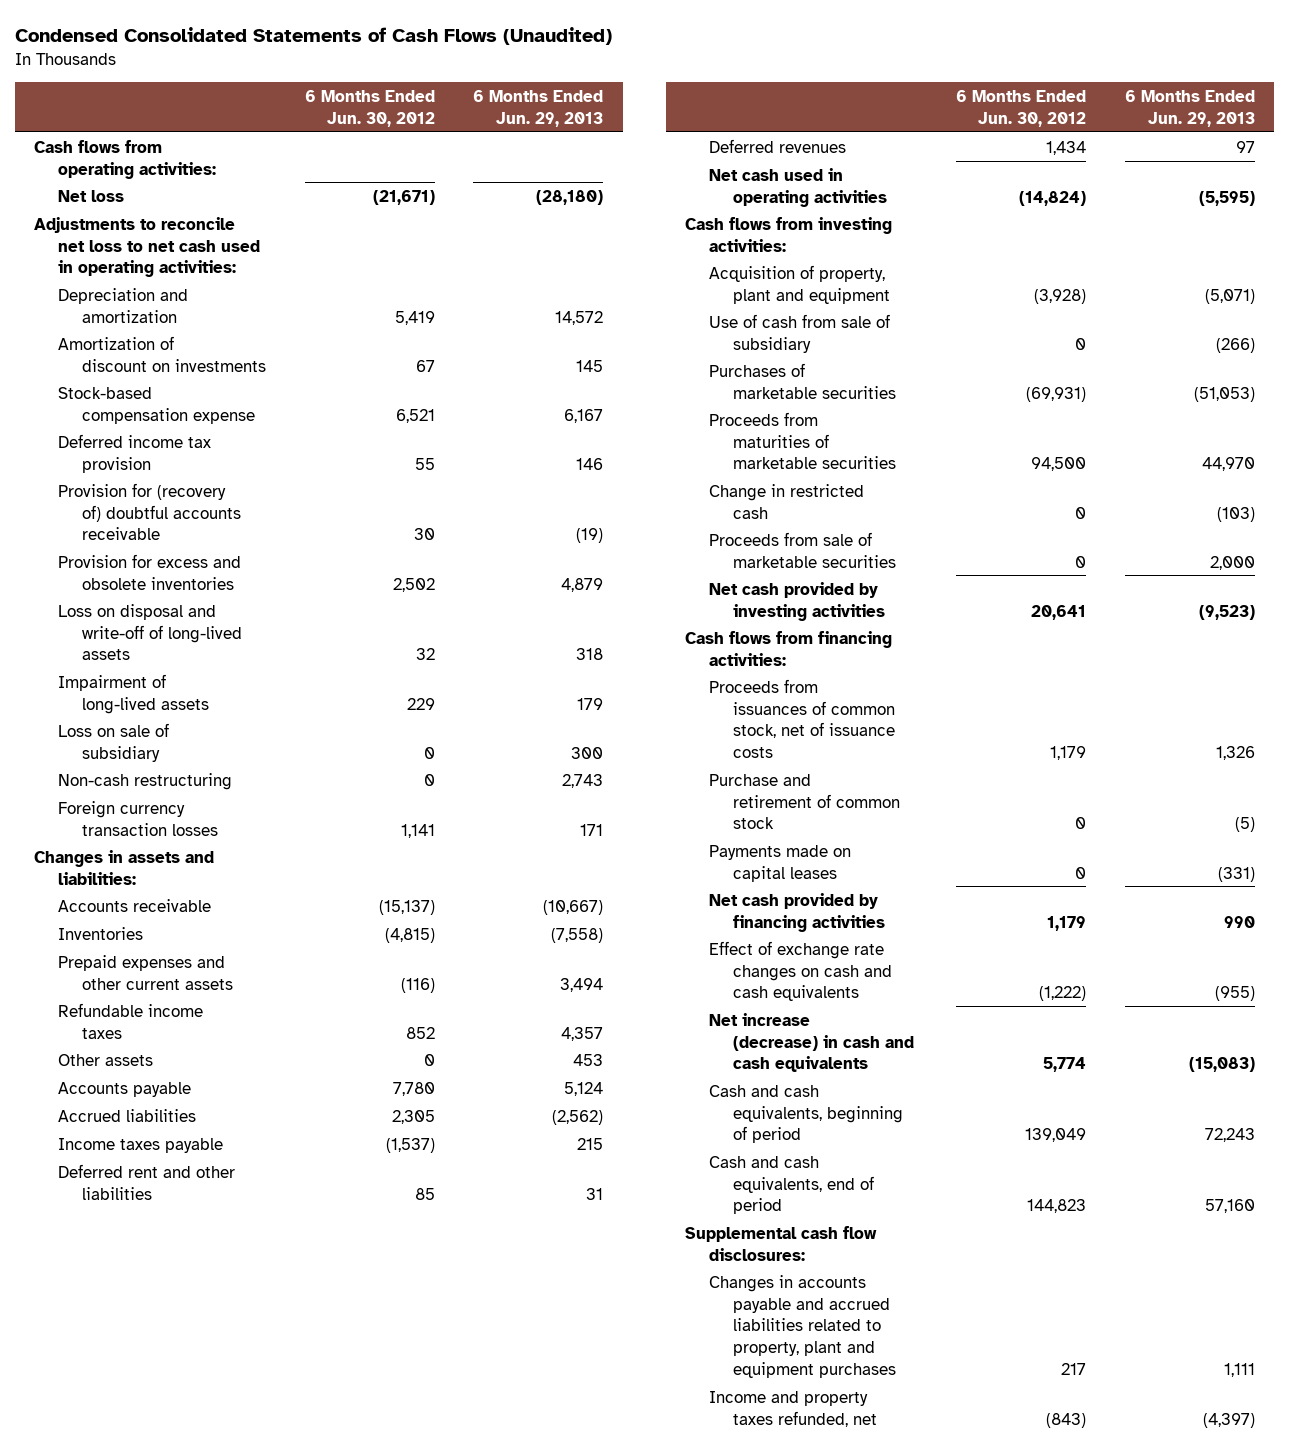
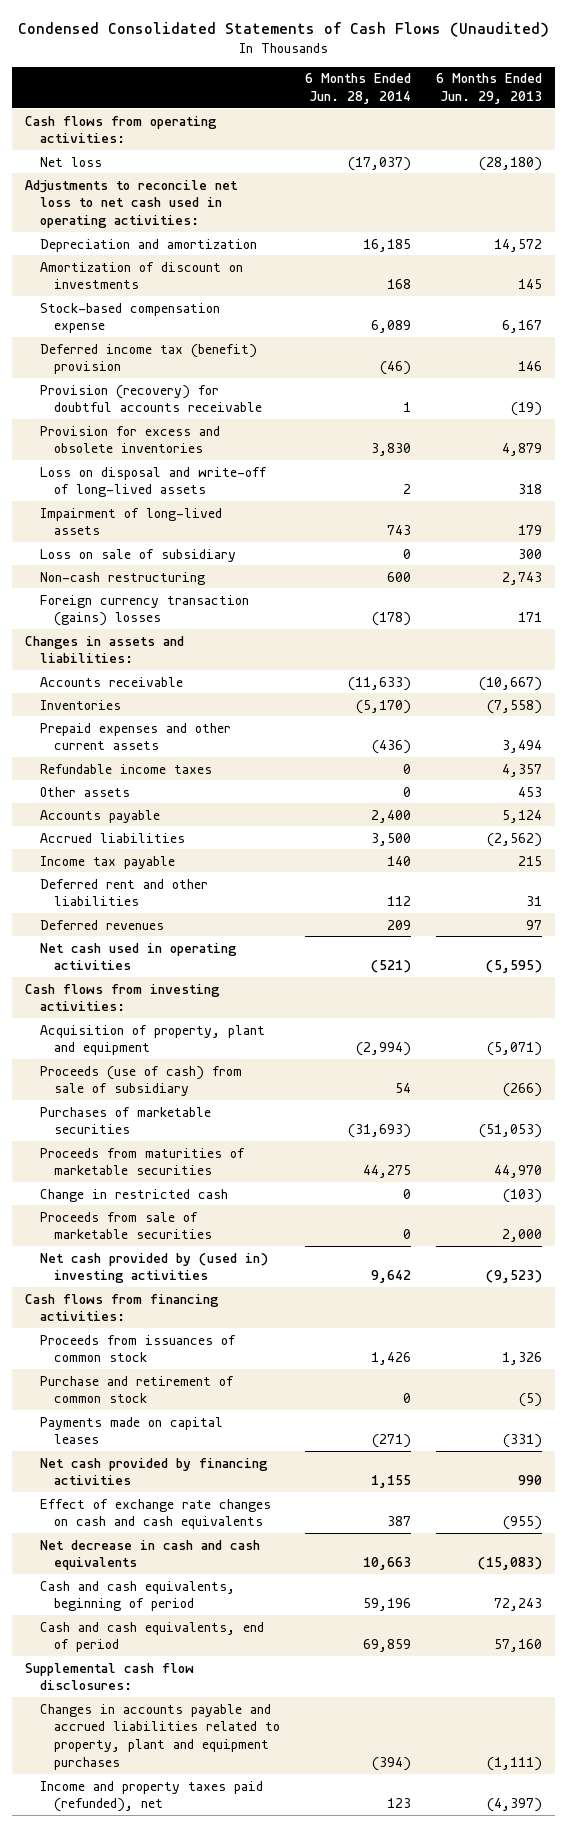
[304,89,435,127] 6 Months Ended Jun. 30, 2012 -> none
none -> [305,73,412,104] 6 Months Ended Jun. 28, 2014
[58,433,212,473] Deferred income tax provision -> [39,343,257,375] Deferred income tax (benefit) provision
[58,482,241,541] Provision for (recovery of) doubtful accounts receivable -> [39,384,263,413] Provision (recovery) for doubtful accounts receivable
[58,800,218,836] Foreign currency transaction losses -> [39,594,249,627] Foreign currency transaction (gains) losses
[58,1137,224,1153] Income taxes payable -> [39,855,175,869] Income tax payable
[709,313,891,353] Use of cash from sale of subsidiary -> [39,1065,242,1097] Proceeds (use of cash) from sale of subsidiary
[709,581,885,621] Net cash provided by investing activities -> [39,1252,268,1284] Net cash provided by (used in) investing activities
[709,678,895,759] Proceeds from issuances of common stock, net of issuance costs -> [39,1334,236,1363] Proceeds from issuances of common stock
[709,1012,914,1073] Net increase (decrease) in cash and cash equivalents -> [39,1539,260,1571] Net decrease in cash and cash equivalents
[1223,1363,1255,1378] 1,111 -> [487,1757,543,1772] (1,111)
[709,1390,877,1427] Income and property taxes refunded, net -> [39,1780,263,1813] Income and property taxes paid (refunded), net

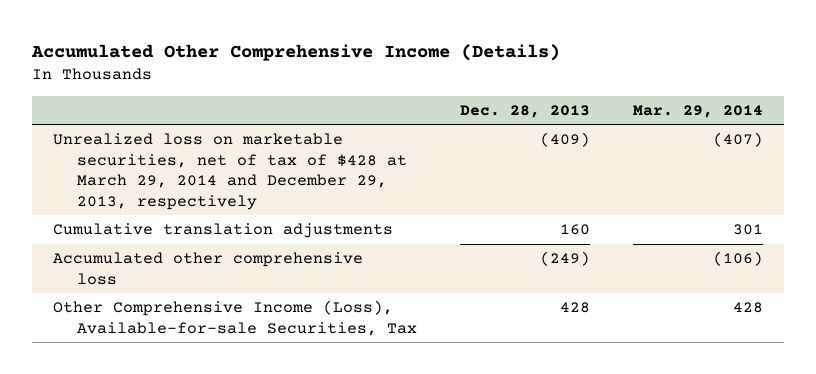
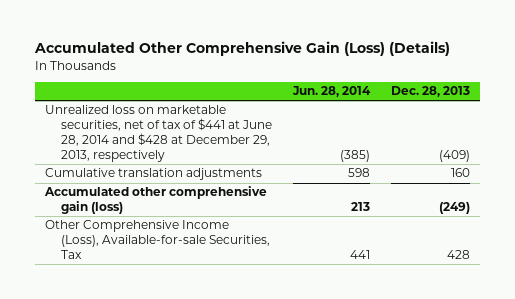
[30,44,560,62] Accumulated Other Comprehensive Income (Details) -> [33,41,450,57] Accumulated Other Comprehensive Gain (Loss) (Details)
[632,104,763,118] Mar. 29, 2014 -> none
none -> [291,86,371,98] Jun. 28, 2014
[53,133,407,210] Unrealized loss on marketable securities, net of tax of $428 at March 29, 2014 and December 29, 2013, respectively -> [45,105,273,163] Unrealized loss on marketable securities, net of tax of $441 at June 28, 2014 and $428 at December 29, 2013, respectively
[53,252,364,285] Accumulated other comprehensive loss -> [44,186,268,215] Accumulated other comprehensive gain (loss)

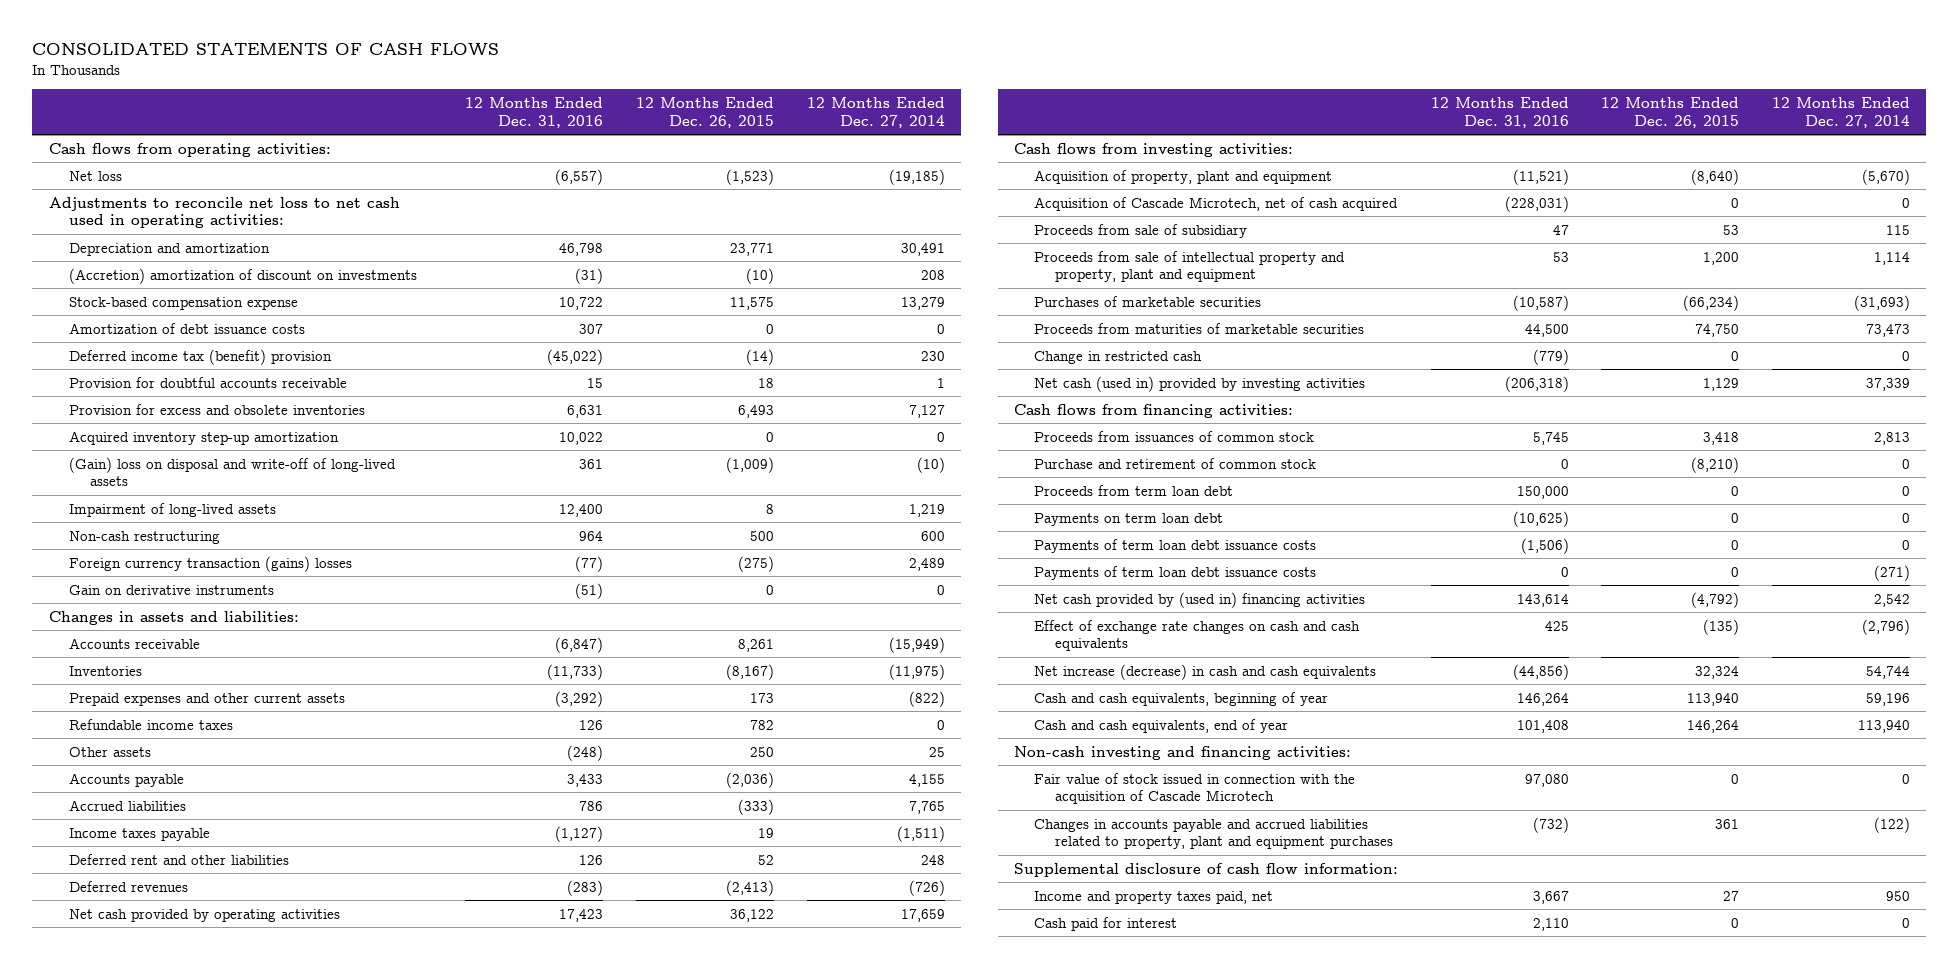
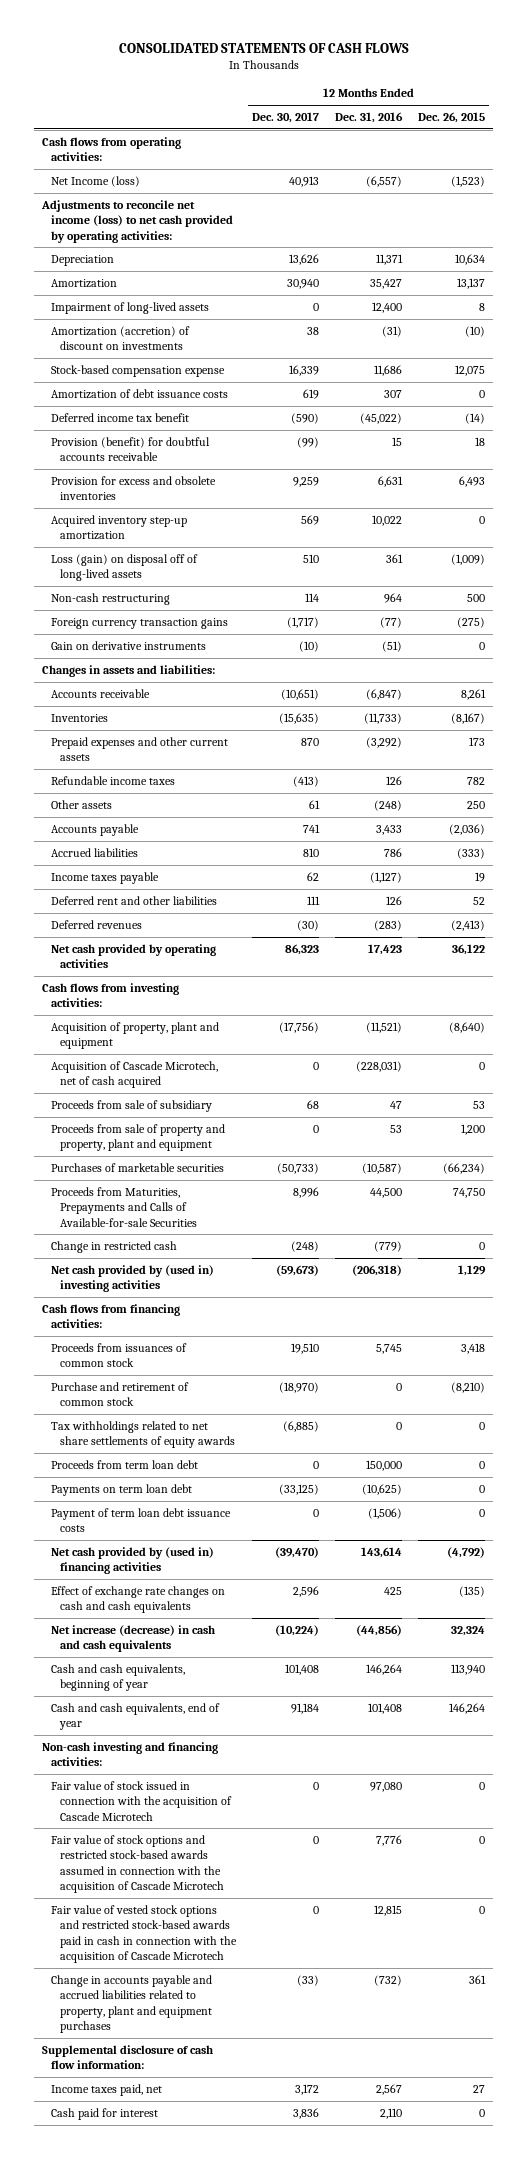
[806,96,945,128] 12 Months Ended Dec. 27, 2014 -> none
none -> [251,112,319,124] Dec. 30, 2017
[69,242,271,256] Depreciation and amortization -> none
[69,170,123,181] Net loss -> [50,175,140,187] Net Income (loss)
[48,196,400,229] Adjustments to reconcile net loss to net cash used in operating activities: -> [41,199,233,243] Adjustments to reconcile net income (loss) to net cash provided by operating activities:
none -> [50,254,114,266] Depreciation
none -> [50,278,117,288] Amortization
[69,502,277,517] Impairment of long-lived assets -> [50,301,209,314] Impairment of long-lived assets
[69,267,418,284] (Accretion) amortization of discount on investments -> [50,325,190,351] Amortization (accretion) of discount on investments
[559,296,604,310] 10,722 -> [374,364,403,376] 11,686
[730,296,775,310] 11,575 -> [455,364,486,376] 12,075
[69,348,333,365] Deferred income tax (benefit) provision -> [50,412,189,422] Deferred income tax benefit
[69,376,348,388] Provision for doubtful accounts receivable -> [50,436,210,462] Provision (benefit) for doubtful accounts receivable
[69,456,397,487] (Gain) loss on disposal and write-off of long-lived assets -> [50,553,198,582] Loss (gain) on disposal off of long-lived assets
[69,555,353,572] Foreign currency transaction (gains) losses -> [50,617,228,629] Foreign currency transaction gains
[1034,250,1346,283] Proceeds from sale of intellectual property and property, plant and equipment -> [50,1123,225,1152] Proceeds from sale of property and property, plant and equipment
[1034,322,1365,334] Proceeds from maturities of marketable securities -> [50,1186,197,1227] Proceeds from Maturities, Prepayments and Calls of Available-for-sale Securities
[1034,375,1366,392] Net cash (used in) provided by investing activities -> [50,1264,214,1293] Net cash provided by (used in) investing activities
none -> [50,1420,235,1449] Tax withholdings related to net share settlements of equity awards
[1034,565,1317,580] Payments of term loan debt issuance costs -> none
[1034,538,1317,553] Payments of term loan debt issuance costs -> [50,1507,231,1533] Payment of term loan debt issuance costs
none -> [50,1834,224,1894] Fair value of stock options and restricted stock-based awards assumed in connection with the acquisition of Cascade Microtech
none -> [50,1904,237,1964] Fair value of vested stock options and restricted stock-based awards paid in cash in connection with the acquisition of Cascade Microtech
[1034,818,1393,850] Changes in accounts payable and accrued liabilities related to property, plant and equipment purchases -> [50,1974,212,2034] Change in accounts payable and accrued liabilities related to property, plant and equipment purchases
[1034,890,1274,904] Income and property taxes paid, net -> [50,2083,162,2096] Income taxes paid, net
[1532,890,1569,904] 3,667 -> [376,2083,403,2095] 2,567

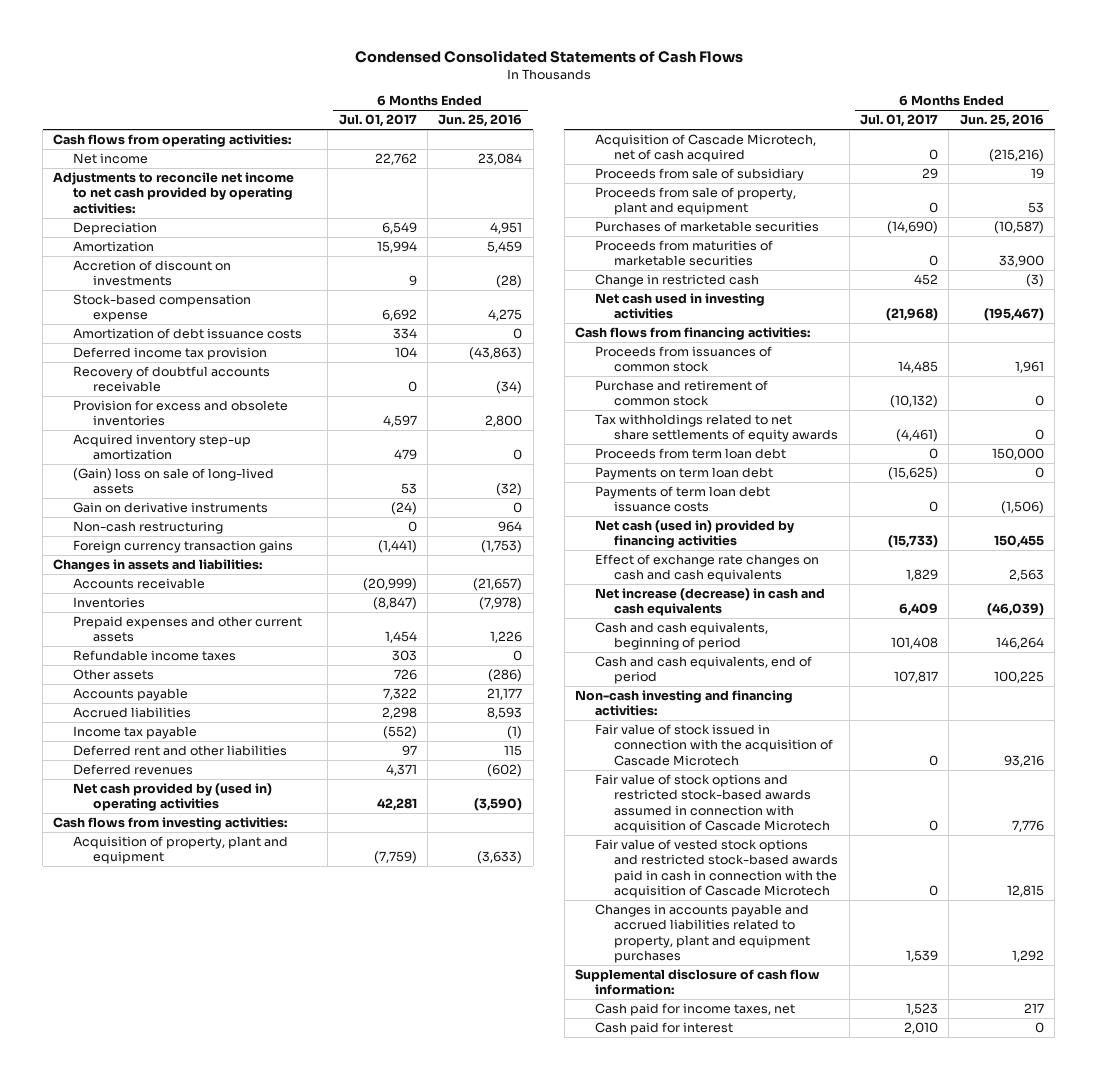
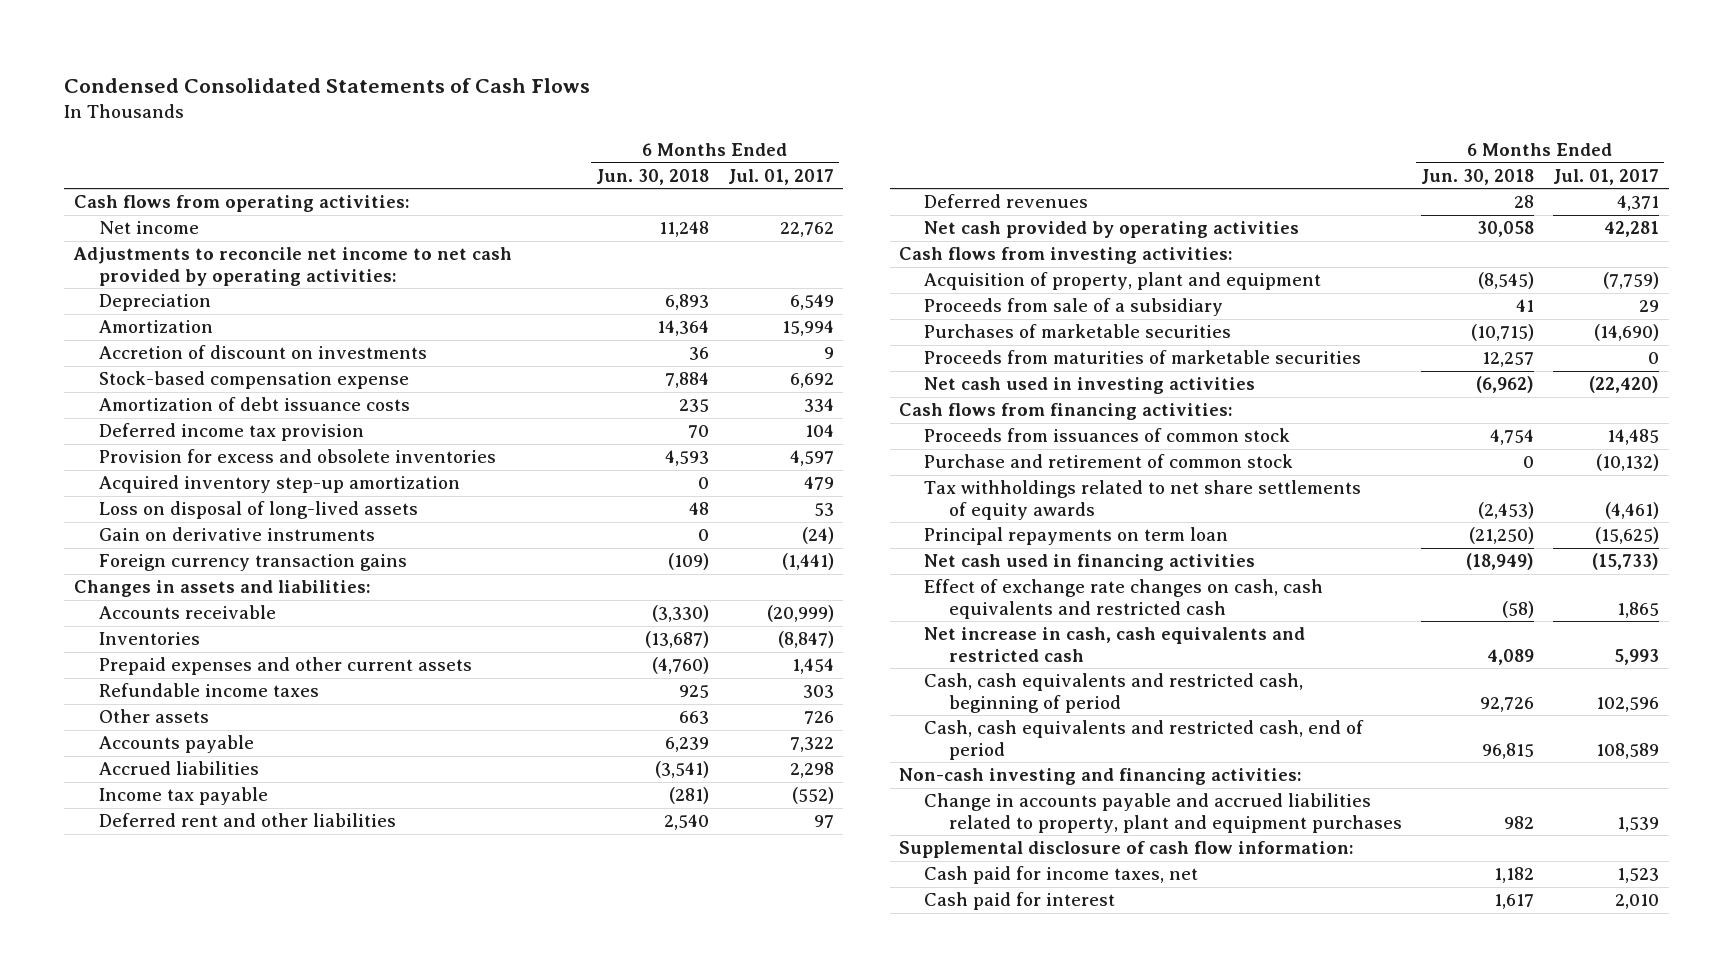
[438,114,523,128] Jun. 25, 2016 -> none
none -> [595,168,709,185] Jun. 30, 2018
[73,366,271,393] Recovery of doubtful accounts receivable -> none
[73,468,275,495] (Gain) loss on sale of long-lived assets -> [98,501,418,520] Loss on disposal of long-lived assets
[73,521,224,535] Non-cash restructuring -> none
[73,783,273,812] Net cash provided by (used in) operating activities -> [924,221,1300,239] Net cash provided by operating activities
[594,134,816,163] Acquisition of Cascade Microtech, net of cash acquired -> none
[594,187,796,216] Proceeds from sale of property, plant and equipment -> none
[594,168,804,182] Proceeds from sale of subsidiary -> [924,298,1224,317] Proceeds from sale of a subsidiary
[594,274,759,288] Change in restricted cash -> none
[886,308,939,322] (21,968) -> [1589,376,1660,394] (22,420)
[594,448,786,460] Proceeds from term loan debt -> none
[594,486,770,513] Payments of term loan debt issuance costs -> none
[594,467,773,481] Payments on term loan debt -> [924,527,1229,546] Principal repayments on term loan
[594,520,794,549] Net cash (used in) provided by financing activities -> [924,554,1256,572] Net cash used in financing activities
[594,554,819,583] Effect of exchange rate changes on cash and cash equivalents -> [924,579,1324,619] Effect of exchange rate changes on cash, cash equivalents and restricted cash
[906,569,939,582] 1,829 -> [1617,601,1660,618] 1,865
[594,588,825,617] Net increase (decrease) in cash and cash equivalents -> [924,627,1306,662] Net increase in cash, cash equivalents and restricted cash
[899,603,939,617] 6,409 -> [1614,648,1660,665] 5,993
[594,622,768,651] Cash and cash equivalents, beginning of period -> [924,673,1304,713] Cash, cash equivalents and restricted cash, beginning of period
[891,637,939,650] 101,408 -> [1596,696,1660,712] 102,596
[594,656,812,685] Cash and cash equivalents, end of period -> [924,720,1365,760] Cash, cash equivalents and restricted cash, end of period
[894,671,939,684] 107,817 -> [1596,742,1660,759] 108,589
[594,724,834,766] Fair value of stock issued in connection with the acquisition of Cascade Microtech -> none
[594,774,831,833] Fair value of stock options and restricted stock-based awards assumed in connection with acquisition of Cascade Microtech -> none
[594,839,839,898] Fair value of vested stock options and restricted stock-based awards paid in cash in connection with the acquisition of Cascade Microtech -> none
[594,904,811,963] Changes in accounts payable and accrued liabilities related to property, plant and equipment purchases -> [924,793,1403,833] Change in accounts payable and accrued liabilities related to property, plant and equipment purchases

